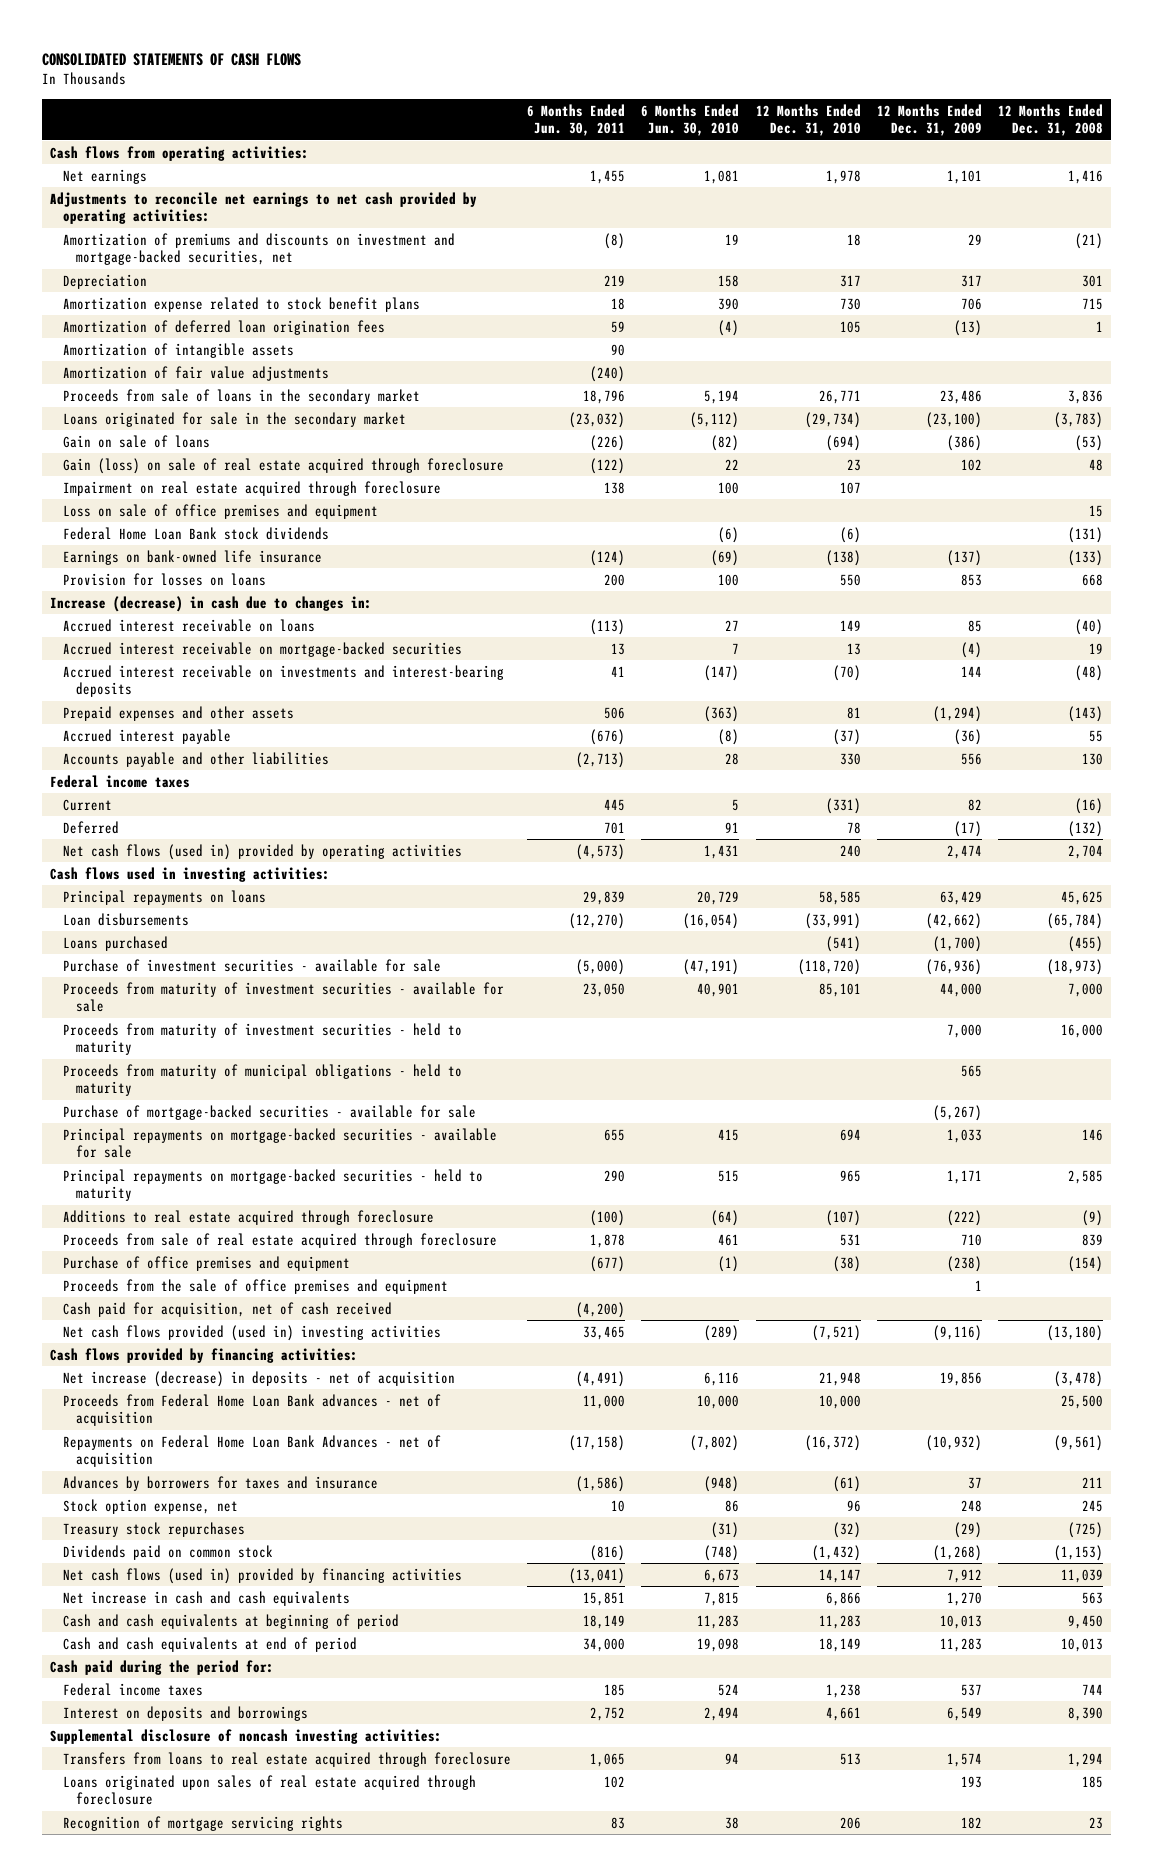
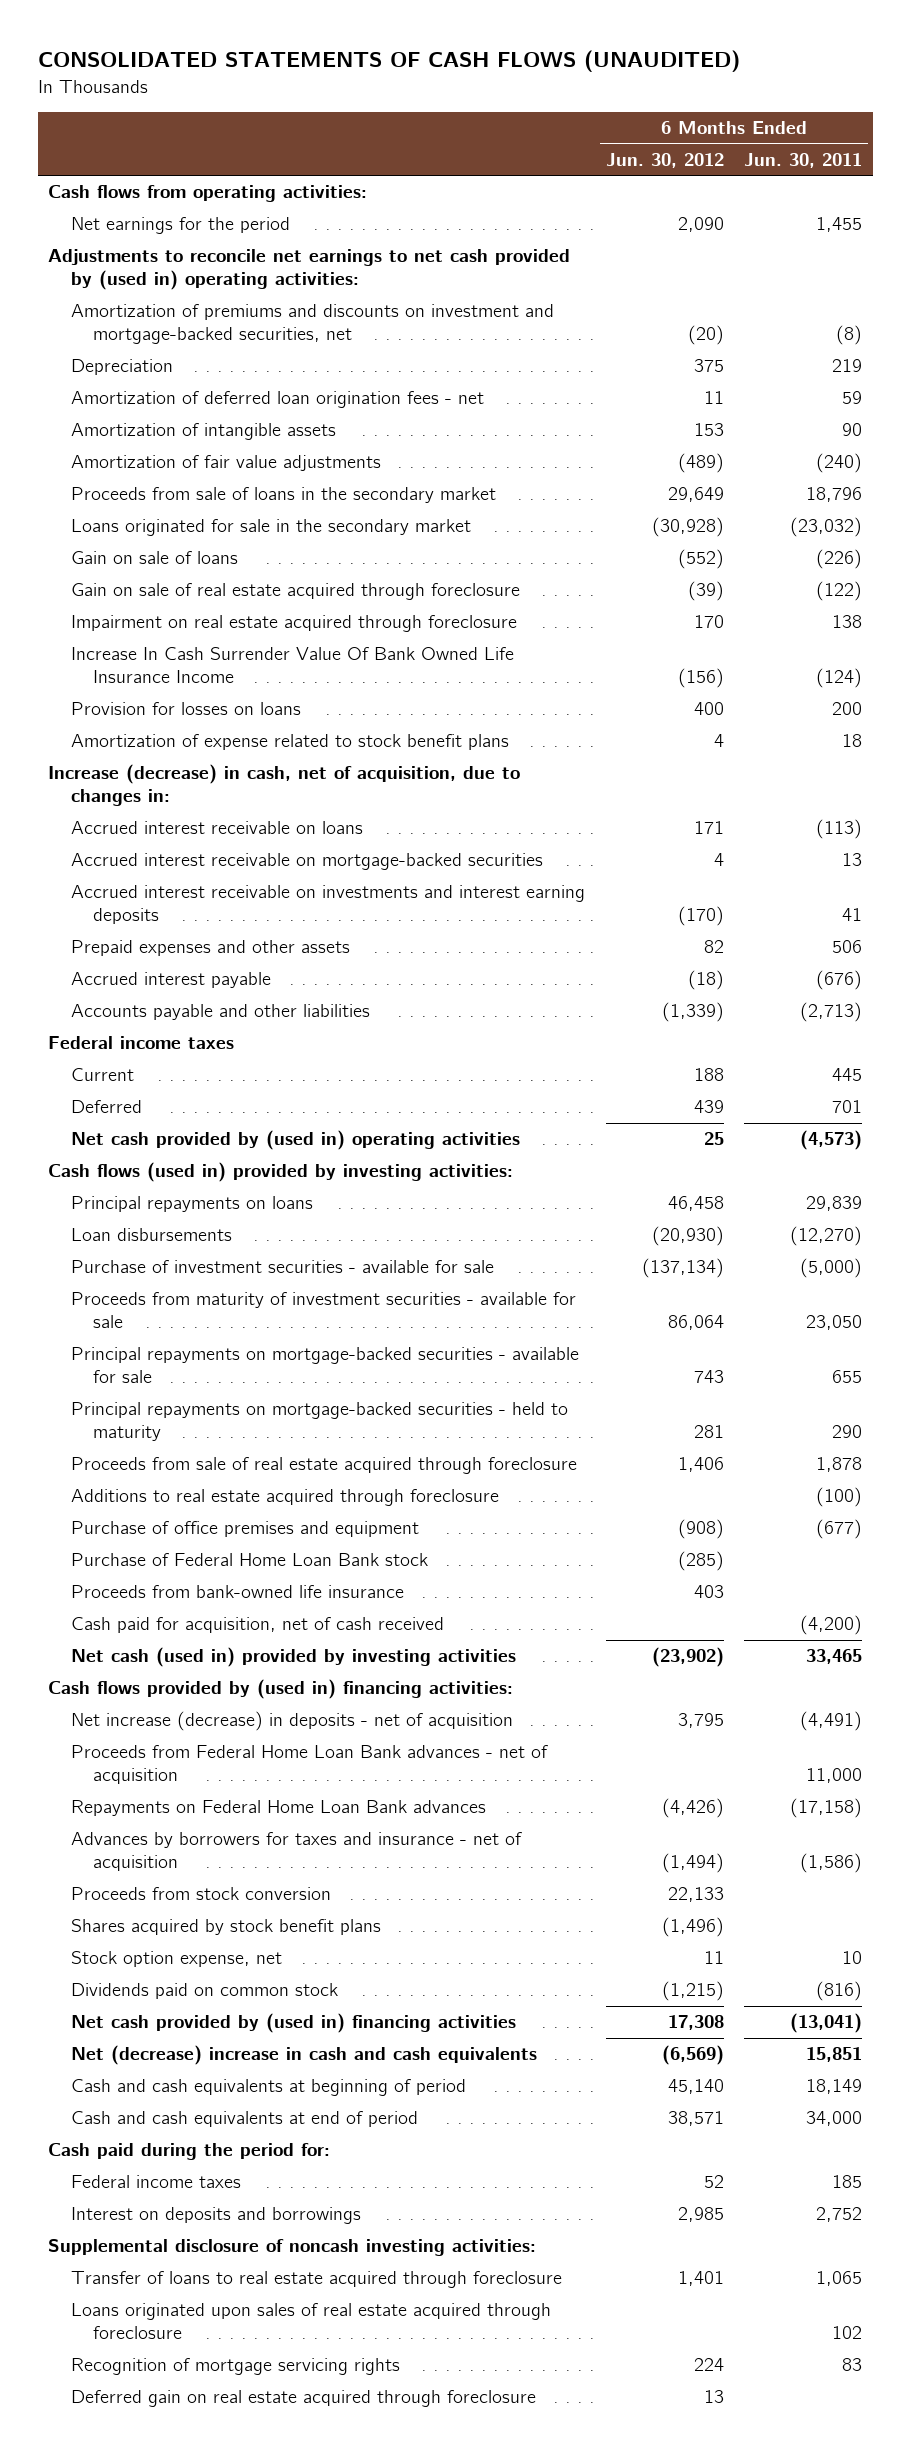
[42,52,302,66] CONSOLIDATED STATEMENTS OF CASH FLOWS -> [37,50,740,73] CONSOLIDATED STATEMENTS OF CASH FLOWS (UNAUDITED)
[641,103,740,137] 6 Months Ended Jun. 30, 2010 -> none
[755,103,861,137] 12 Months Ended Dec. 31, 2010 -> none
[876,103,982,137] 12 Months Ended Dec. 31, 2009 -> none
[997,103,1103,137] 12 Months Ended Dec. 31, 2008 -> none
none -> [605,153,724,169] Jun. 30, 2012
[62,168,147,184] Net earnings -> [70,217,290,235] Net earnings for the period
[50,191,478,225] Adjustments to reconcile net earnings to net cash provided by operating activities: -> [48,249,571,291] Adjustments to reconcile net earnings to net cash provided by (used in) operating activities:
[62,296,420,312] Amortization expense related to stock benefit plans -> none
[62,319,385,335] Amortization of deferred loan origination fees -> [70,391,484,409] Amortization of deferred loan origination fees - net
[62,457,504,474] Gain (loss) on sale of real estate acquired through foreclosure -> [70,583,520,601] Gain on sale of real estate acquired through foreclosure
[62,503,378,519] Loss on sale of office premises and equipment -> none
[62,526,329,540] Federal Home Loan Bank stock dividends -> none
[62,549,322,565] Earnings on bank-owned life insurance -> [70,647,514,684] Increase In Cash Surrender Value Of Bank Owned Life Insurance Income
none -> [70,734,509,751] Amortization of expense related to stock benefit plans
[50,595,373,612] Increase (decrease) in cash due to changes in: -> [48,764,521,807] Increase (decrease) in cash, net of acquisition, due to changes in:
[62,664,504,698] Accrued interest receivable on investments and interest-bearing deposits -> [70,885,585,925] Accrued interest receivable on investments and interest earning deposits
[62,843,462,860] Net cash flows (used in) provided by operating activities -> [70,1130,520,1151] Net cash provided by (used in) operating activities
[50,866,331,882] Cash flows used in investing activities: -> [48,1162,514,1183] Cash flows (used in) provided by investing activities:
[62,935,168,951] Loans purchased -> none
[62,1022,462,1056] Proceeds from maturity of investment securities - held to maturity -> none
[62,1063,462,1097] Proceeds from maturity of municipal obligations - held to maturity -> none
[62,1104,476,1120] Purchase of mortgage-backed securities - available for sale -> none
[62,1209,434,1225] Additions to real estate acquired through foreclosure -> [70,1489,499,1507] Additions to real estate acquired through foreclosure
[62,1278,448,1294] Proceeds from the sale of office premises and equipment -> none
none -> [70,1553,428,1567] Purchase of Federal Home Loan Bank stock
none -> [70,1585,404,1599] Proceeds from bank-owned life insurance
[62,1324,441,1341] Net cash flows provided (used in) investing activities -> [70,1647,516,1668] Net cash (used in) provided by investing activities
[50,1347,359,1363] Cash flows provided by financing activities: -> [48,1679,514,1700] Cash flows provided by (used in) financing activities:
[62,1434,441,1468] Repayments on Federal Home Loan Bank Advances - net of acquisition -> [70,1800,486,1817] Repayments on Federal Home Loan Bank advances
[62,1475,378,1491] Advances by borrowers for taxes and insurance -> [70,1832,522,1872] Advances by borrowers for taxes and insurance - net of acquisition
none -> [70,1887,331,1901] Proceeds from stock conversion
none -> [70,1919,381,1936] Shares acquired by stock benefit plans
[62,1521,245,1537] Treasury stock repurchases -> none
[62,1567,462,1584] Net cash flows (used in) provided by financing activities -> [70,2013,516,2034] Net cash provided by (used in) financing activities
[62,1590,350,1606] Net increase in cash and cash equivalents -> [70,2045,537,2066] Net (decrease) increase in cash and cash equivalents
[62,1751,511,1767] Transfers from loans to real estate acquired through foreclosure -> [70,2271,562,2289] Transfer of loans to real estate acquired through foreclosure
none -> [70,2390,536,2408] Deferred gain on real estate acquired through foreclosure

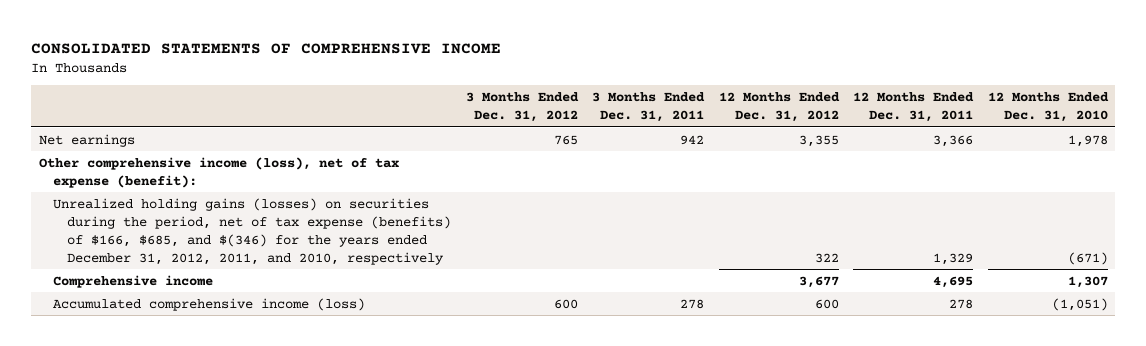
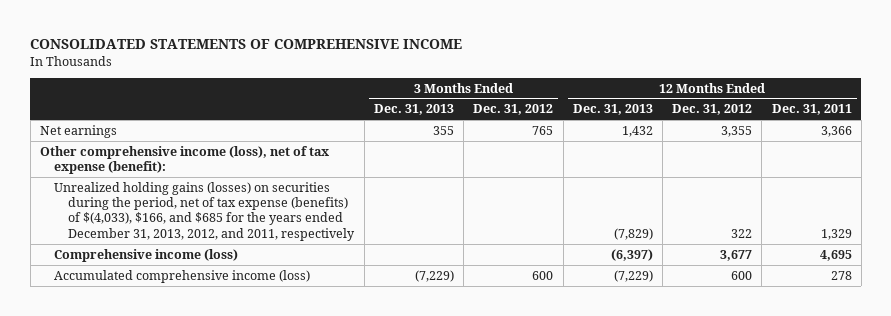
[592,92,706,123] 3 Months Ended Dec. 31, 2011 -> none
[987,92,1109,123] 12 Months Ended Dec. 31, 2010 -> none
none -> [373,104,454,116] Dec. 31, 2013
none -> [572,104,653,116] Dec. 31, 2013
[52,197,452,265] Unrealized holding gains (losses) on securities during the period, net of tax expense (benefits) of $166, $685, and $(346) for the years ended December 31, 2012, 2011, and 2010, respectively -> [54,181,356,241] Unrealized holding gains (losses) on securities during the period, net of tax expense (benefits) of $(4,033), $166, and $685 for the years ended December 31, 2013, 2012, and 2011, respectively
[52,274,213,288] Comprehensive income -> [54,248,239,262] Comprehensive income (loss)

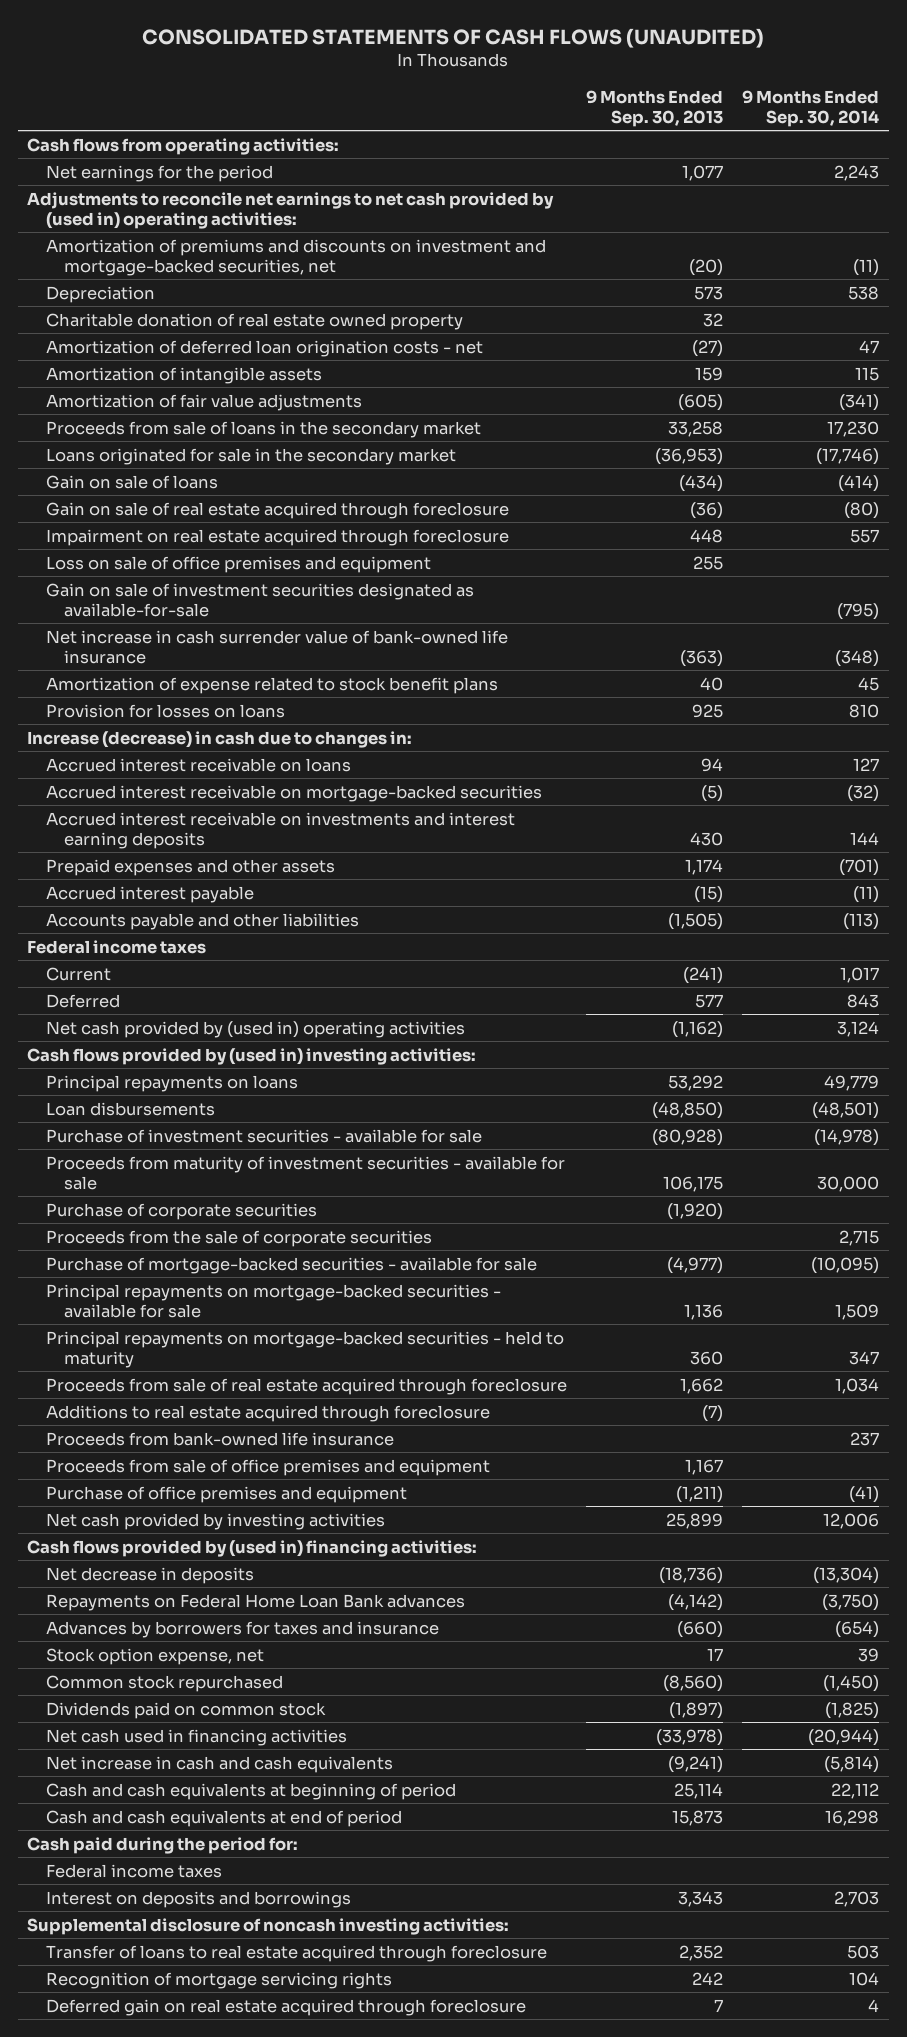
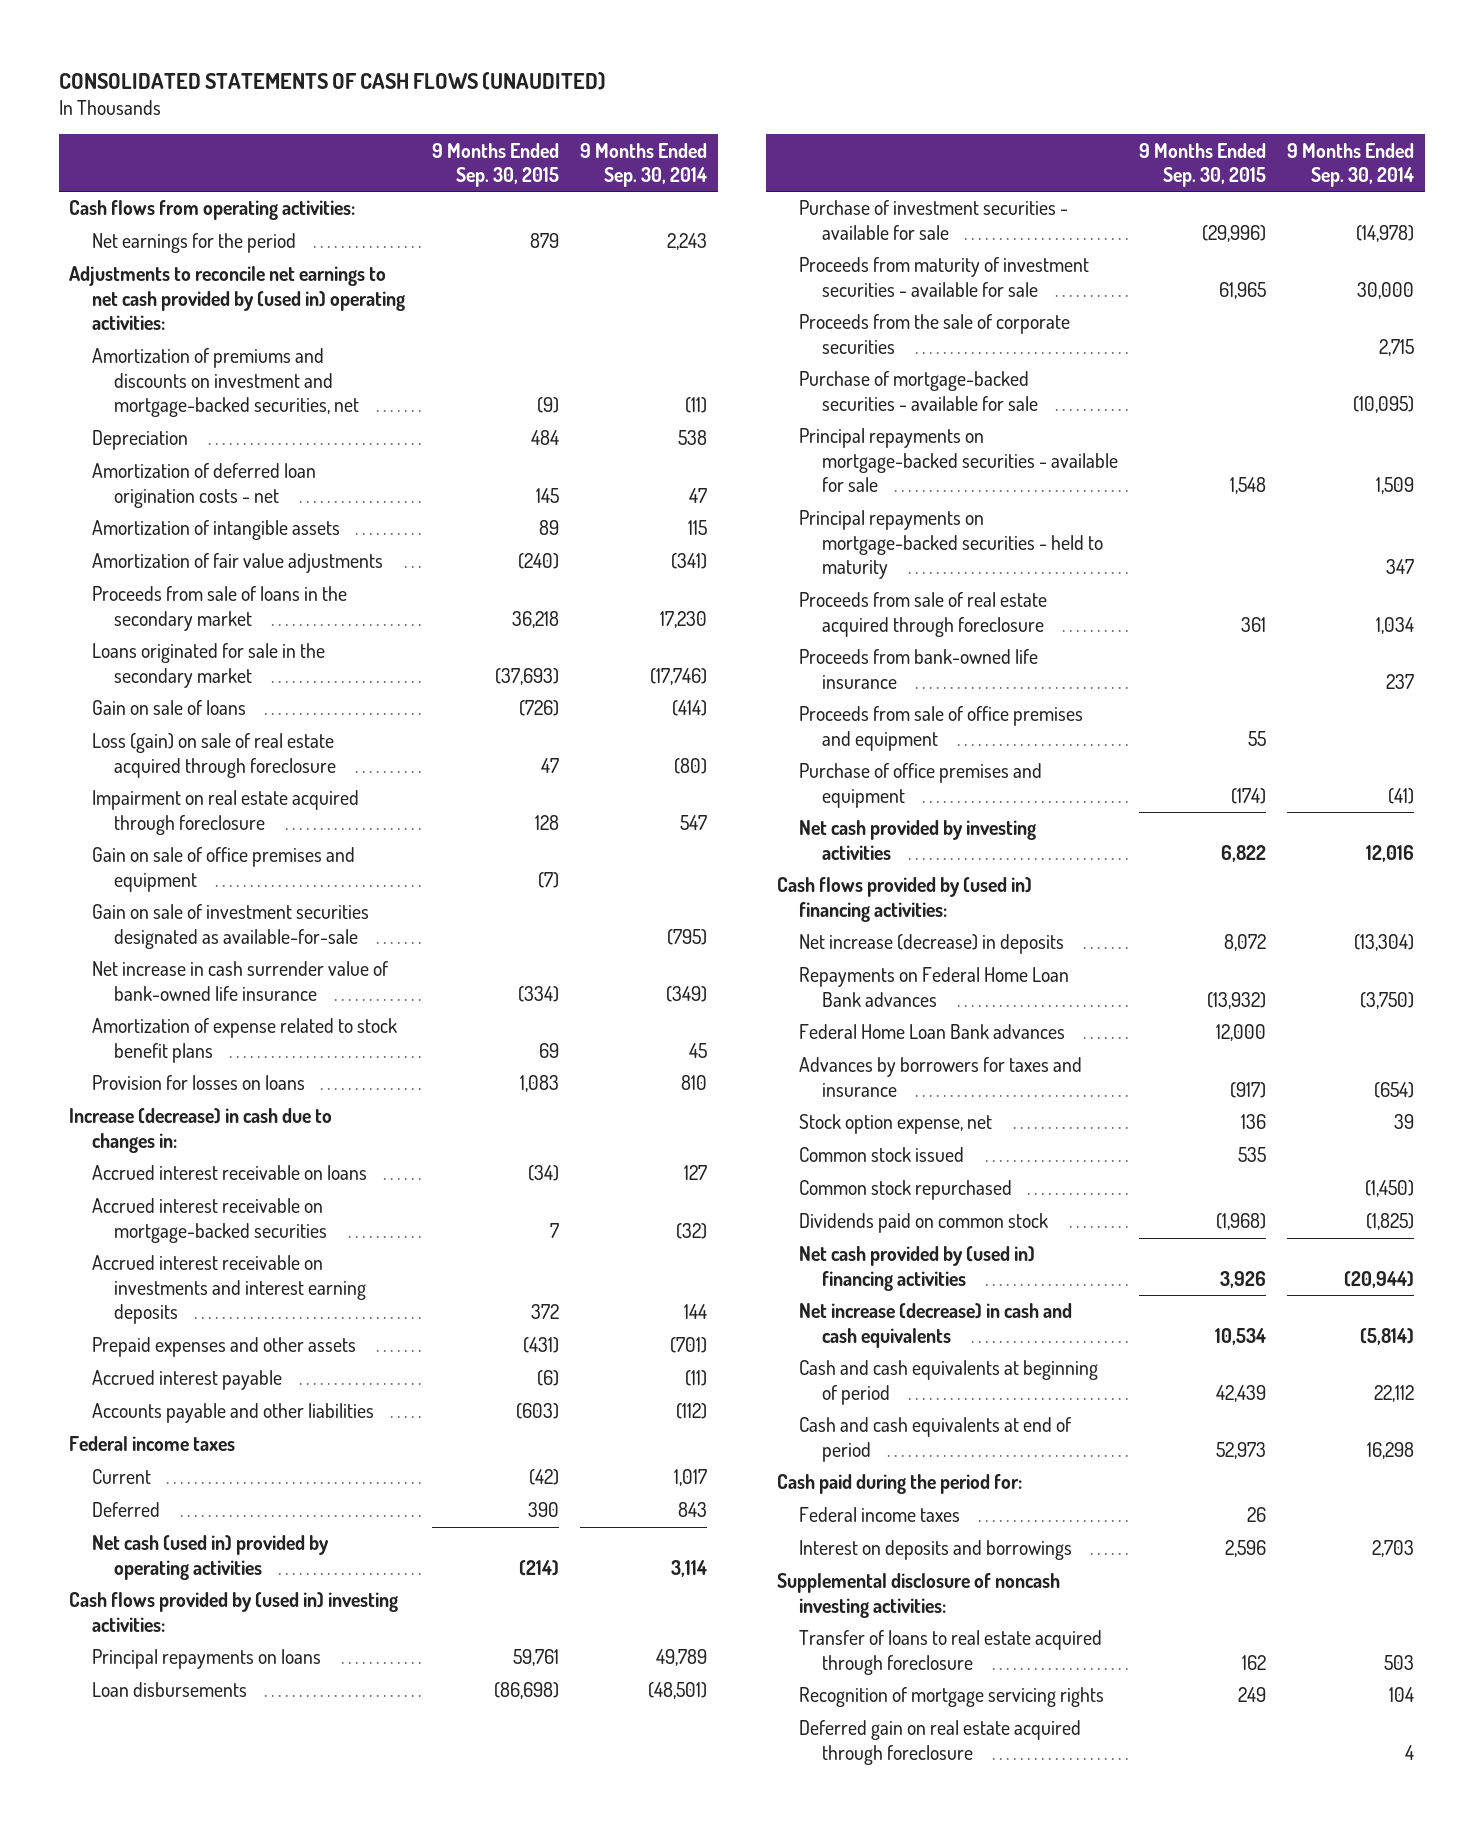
[586,89,724,127] 9 Months Ended Sep. 30, 2013 -> none
none -> [431,142,559,188] 9 Months Ended Sep. 30, 2015
[45,312,463,330] Charitable donation of real estate owned property -> none
[45,501,509,519] Gain on sale of real estate acquired through foreclosure -> [91,733,337,778] Loss (gain) on sale of real estate acquired through foreclosure
[850,528,880,543] 557 -> [679,814,707,830] 547
[45,555,431,573] Loss on sale of office premises and equipment -> [91,847,355,892] Gain on sale of office premises and equipment
[835,649,880,667] (348) -> [665,985,707,1002] (349)
[843,912,880,930] (113) -> [675,1403,707,1420] (112)
[45,1020,465,1038] Net cash provided by (used in) operating activities -> [91,1535,329,1580] Net cash (used in) provided by operating activities
[837,1020,880,1037] 3,124 -> [670,1559,707,1577] 3,114
[824,1074,880,1091] 49,779 -> [655,1649,707,1667] 49,789
[45,1202,317,1220] Purchase of corporate securities -> none
[45,1404,490,1422] Additions to real estate acquired through foreclosure -> none
[823,1512,880,1529] 12,006 -> [1366,844,1415,862] 12,016
[45,1566,254,1584] Net decrease in deposits -> [799,934,1065,955] Net increase (decrease) in deposits
none -> [799,1024,1066,1040] Federal Home Loan Bank advances
none -> [799,1147,965,1163] Common stock issued
[45,1728,347,1746] Net cash used in financing activities -> [799,1246,1036,1291] Net cash provided by (used in) financing activities
[45,1755,393,1773] Net increase in cash and cash equivalents -> [799,1303,1073,1348] Net increase (decrease) in cash and cash equivalents

